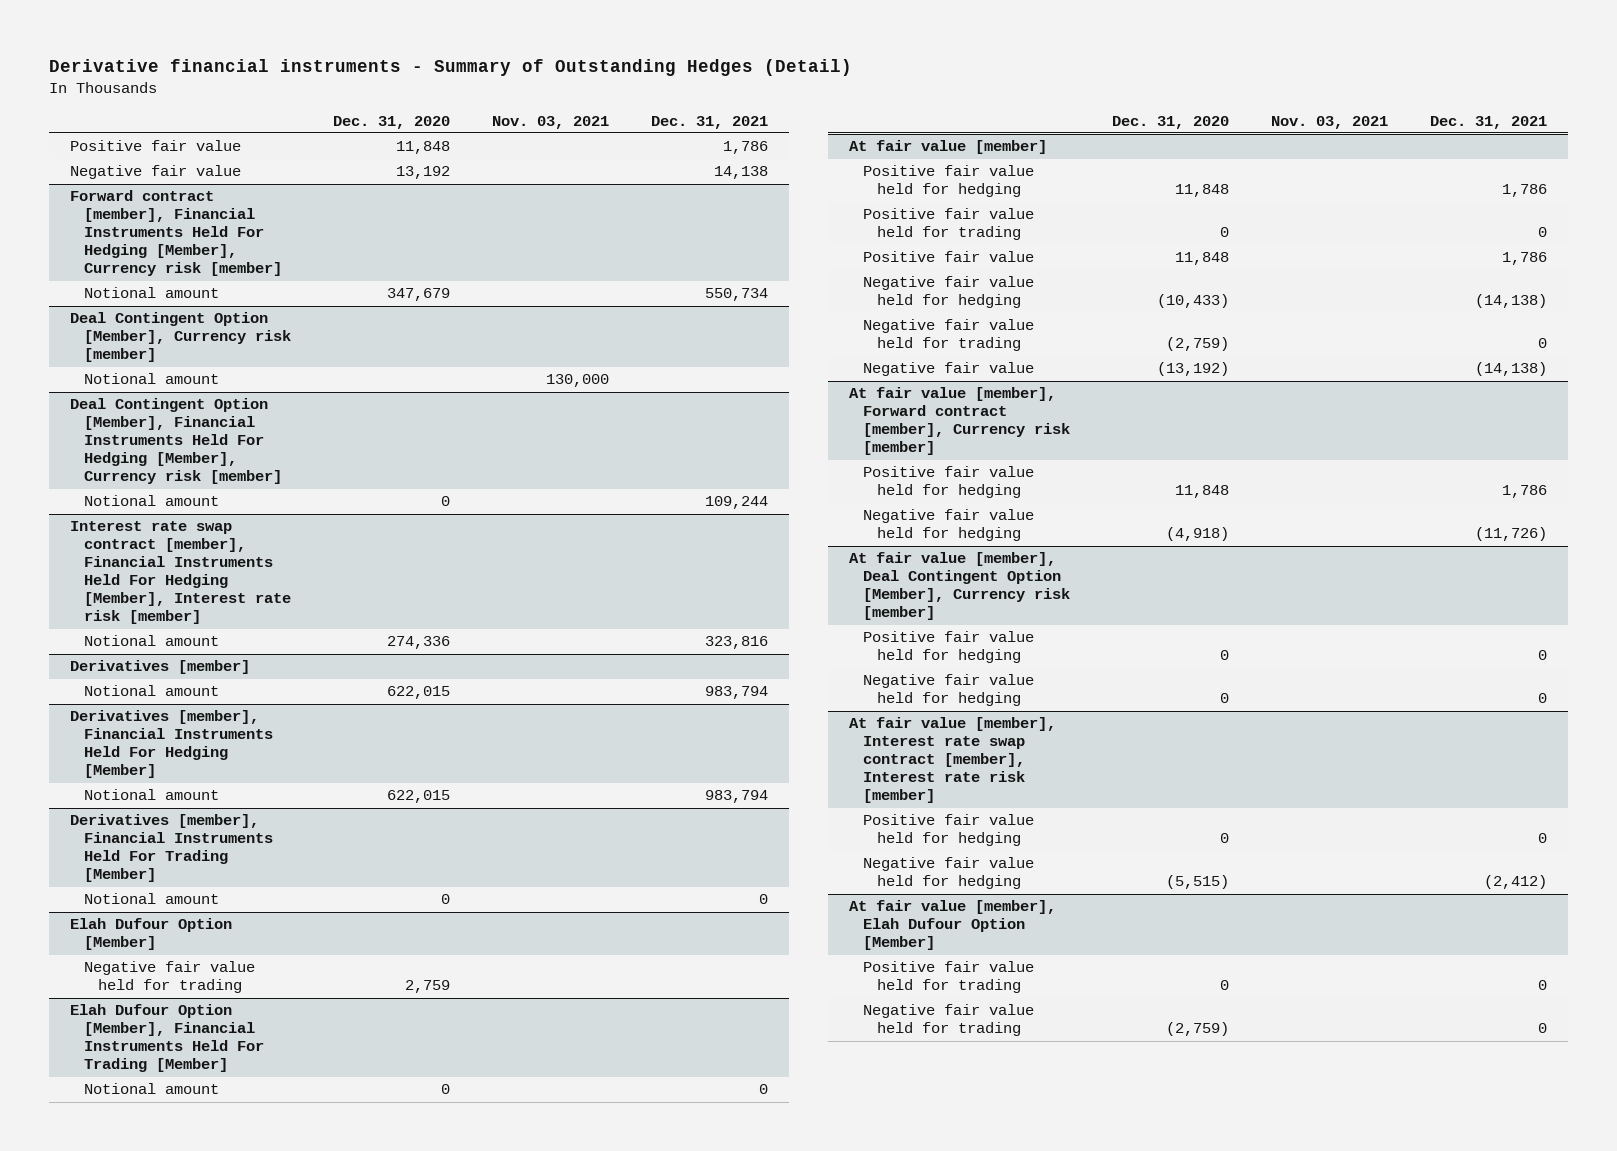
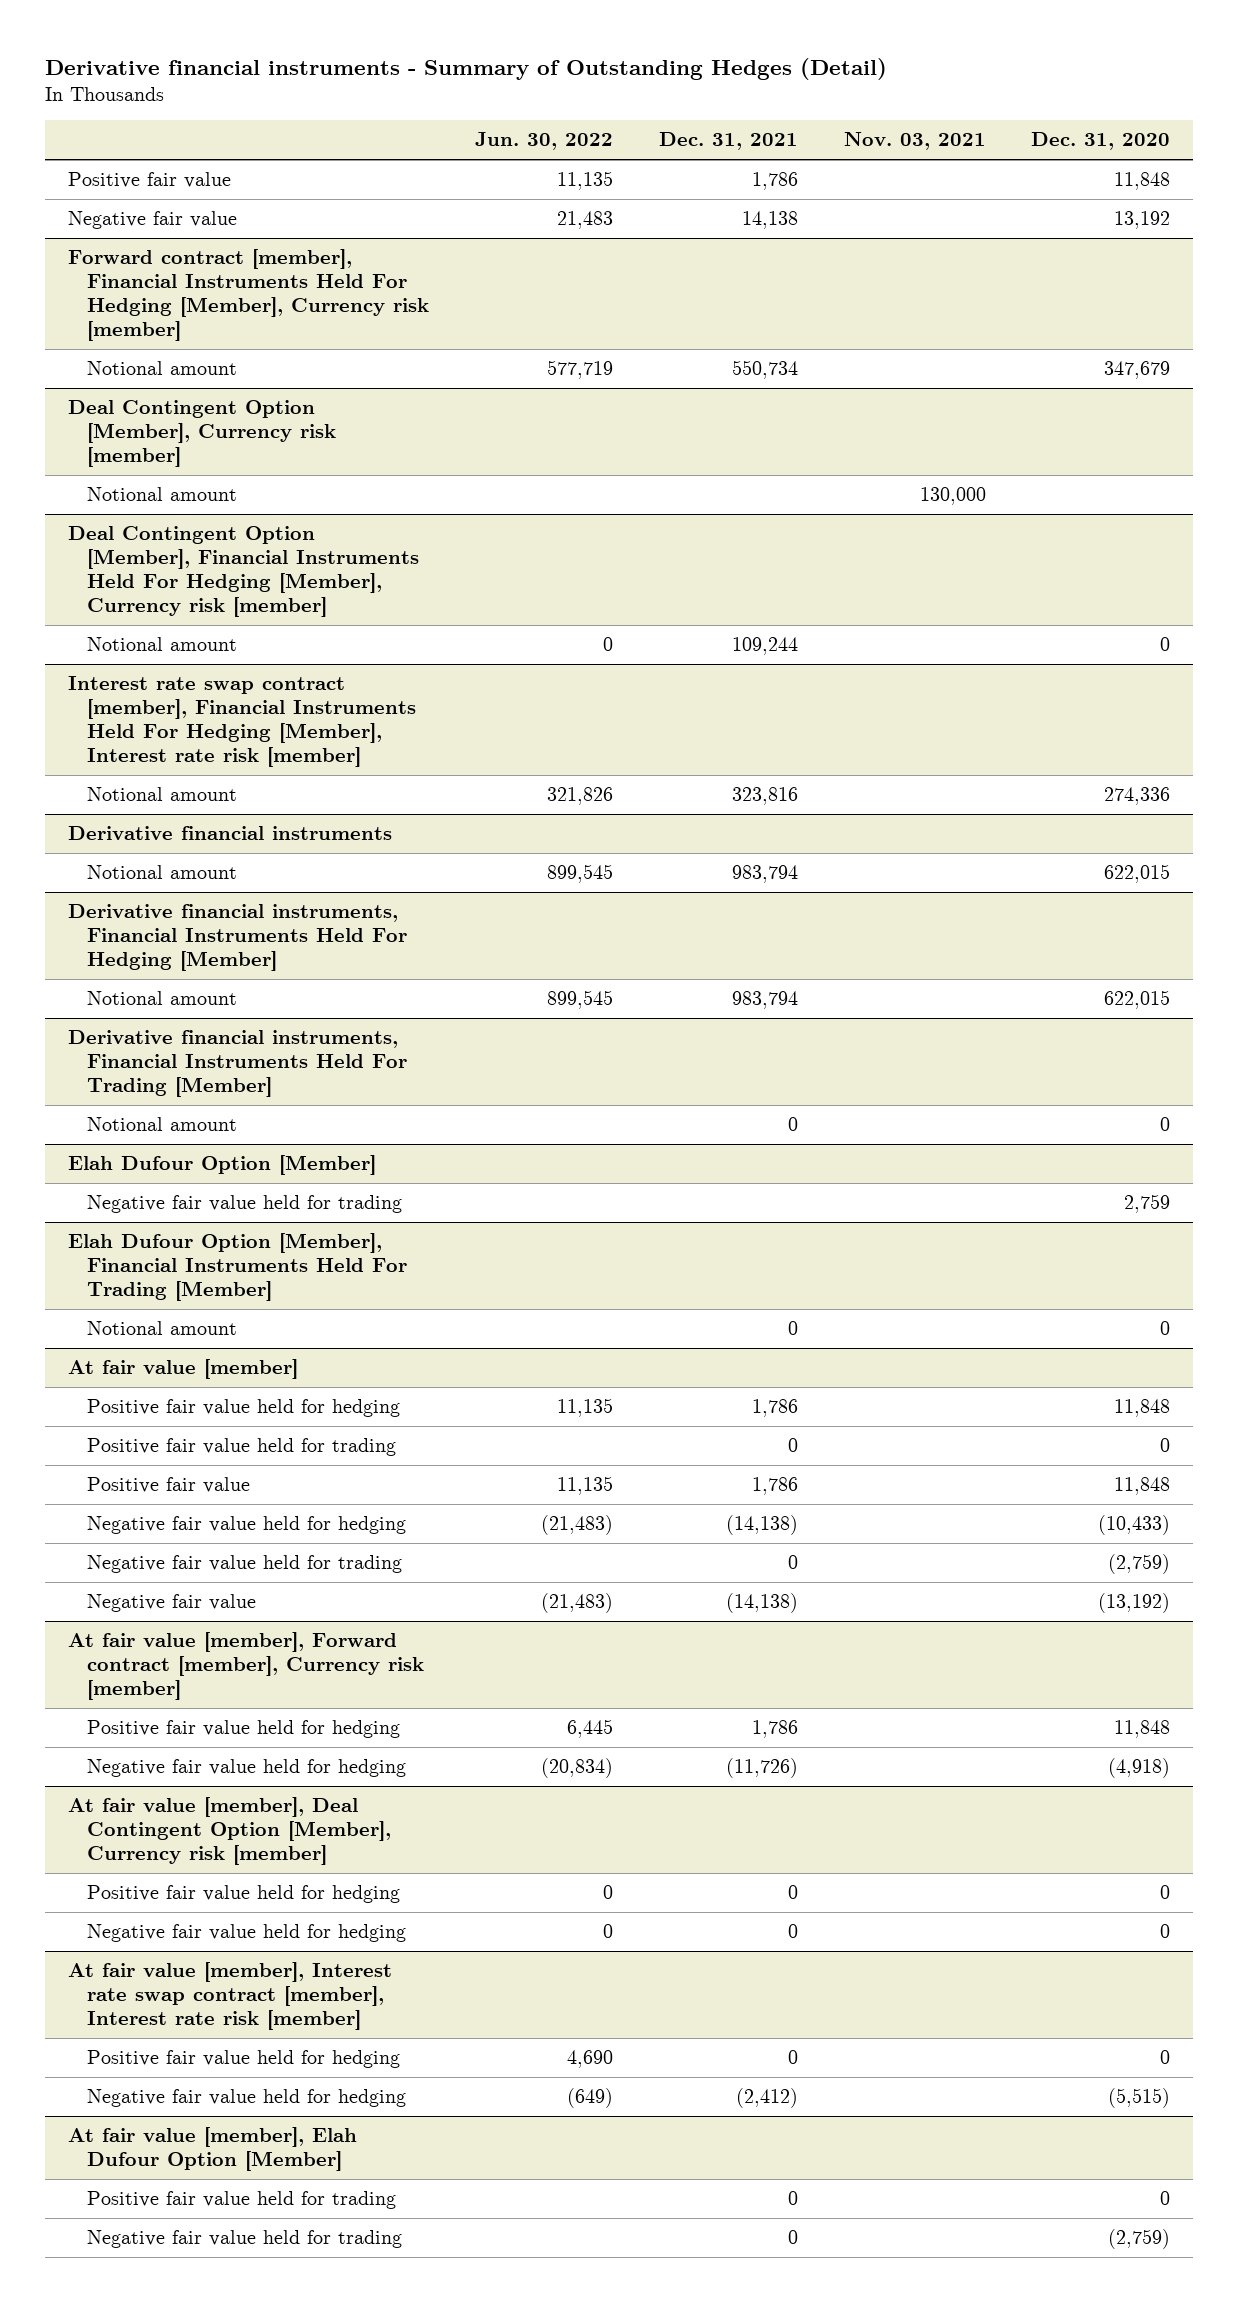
none -> [474,132,613,151] Jun. 30, 2022
[69,660,250,675] Derivatives [member] -> [67,826,392,841] Derivative financial instruments
[69,710,273,779] Derivatives [member], Financial Instruments Held For Hedging [Member] -> [67,904,408,972] Derivative financial instruments, Financial Instruments Held For Hedging [Member]
[69,814,273,883] Derivatives [member], Financial Instruments Held For Trading [Member] -> [67,1030,408,1098] Derivative financial instruments, Financial Instruments Held For Trading [Member]

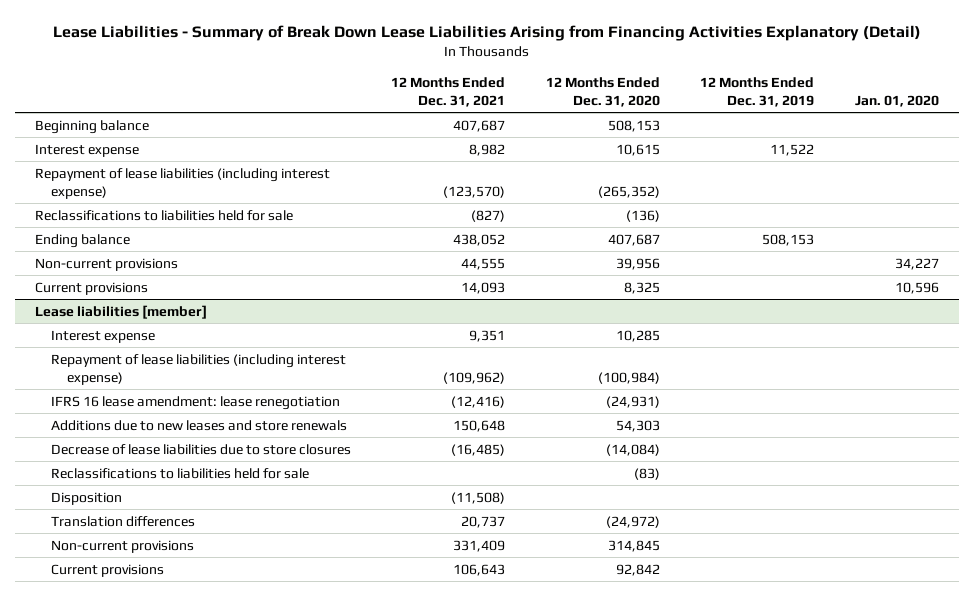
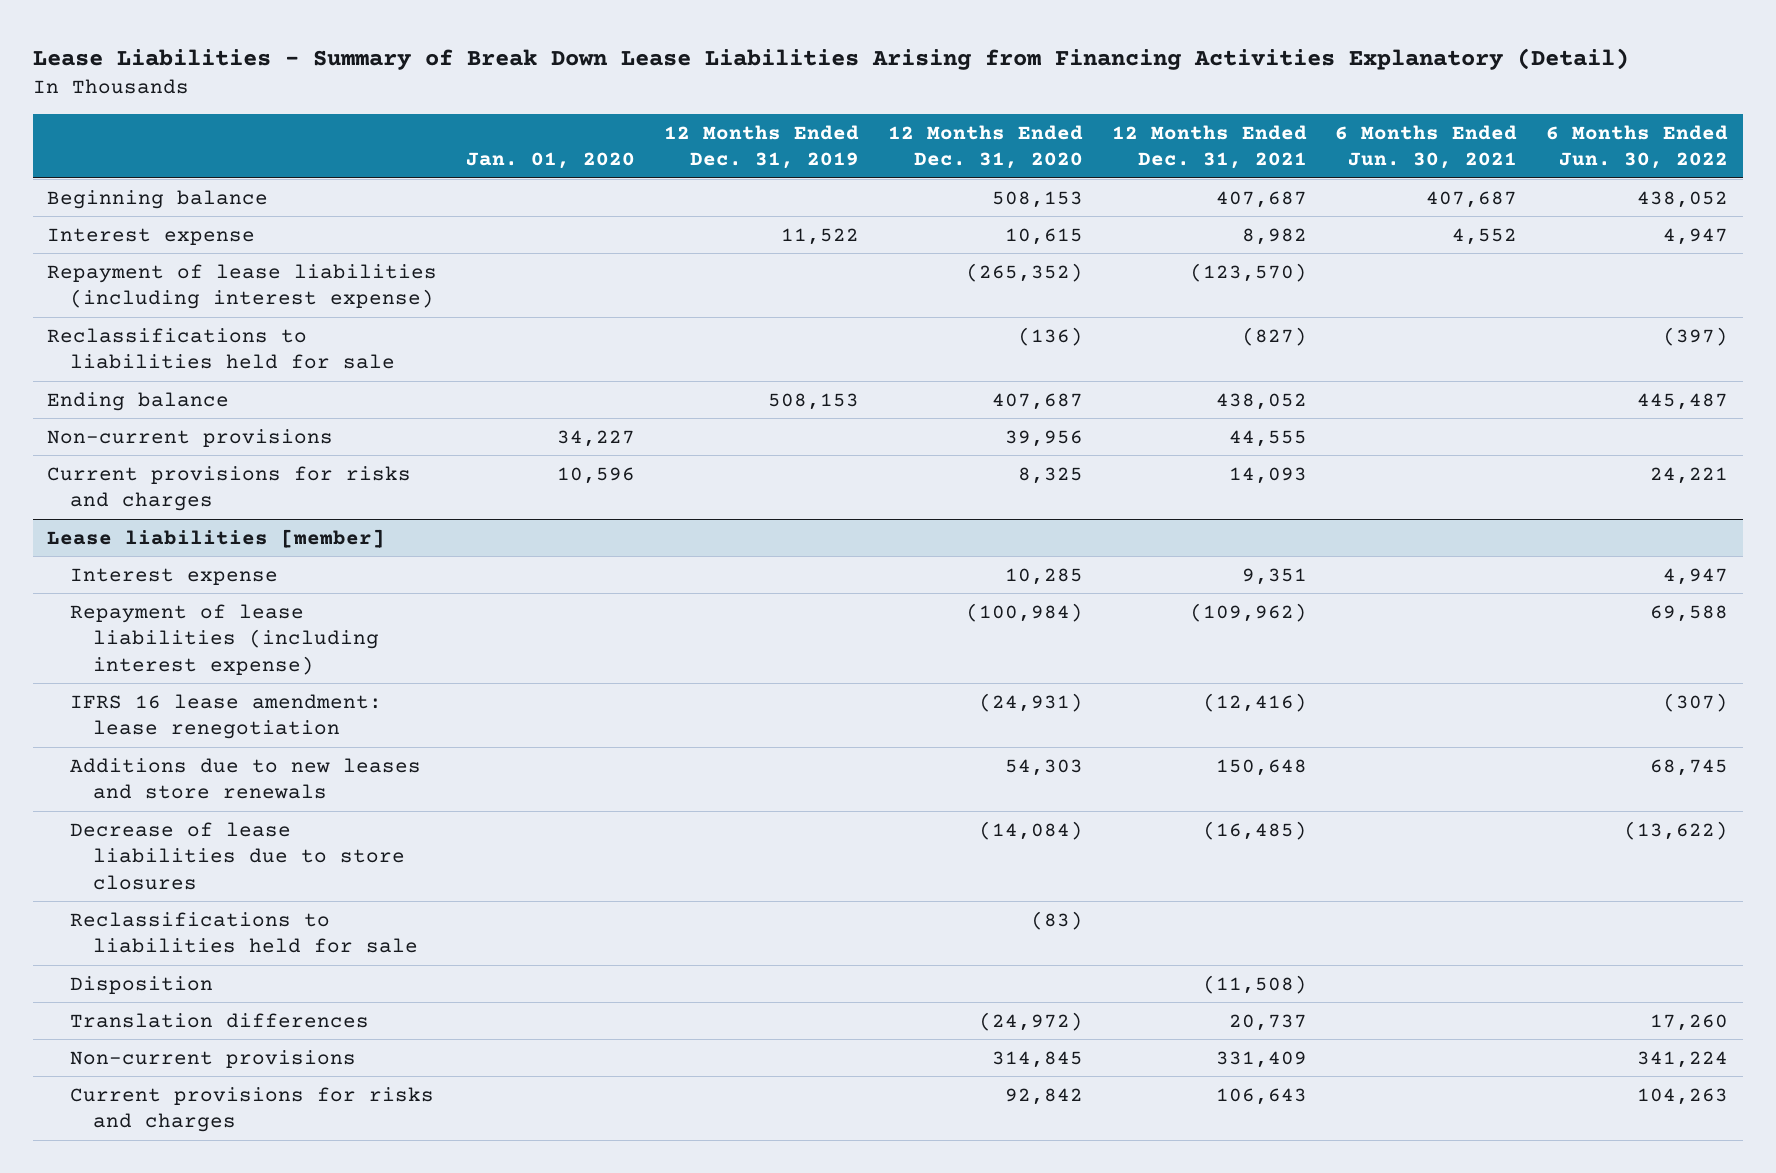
none -> [1335,124,1518,170] 6 Months Ended Jun. 30, 2021
none -> [1546,124,1729,170] 6 Months Ended Jun. 30, 2022
[35,281,149,295] Current provisions -> [47,465,412,512] Current provisions for risks and charges
[51,563,165,577] Current provisions -> [70,1086,435,1133] Current provisions for risks and charges

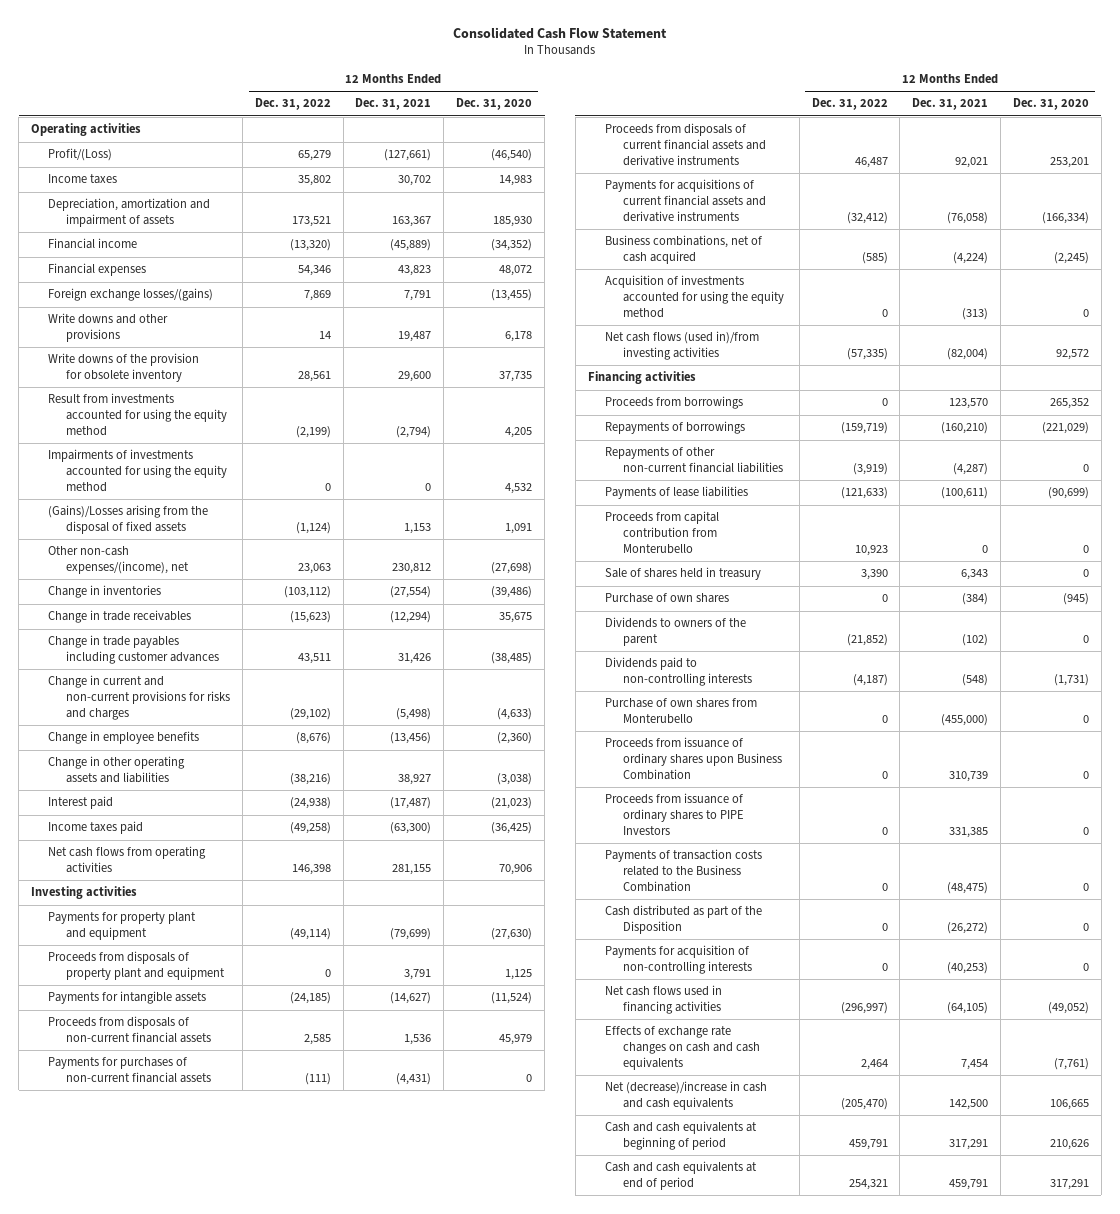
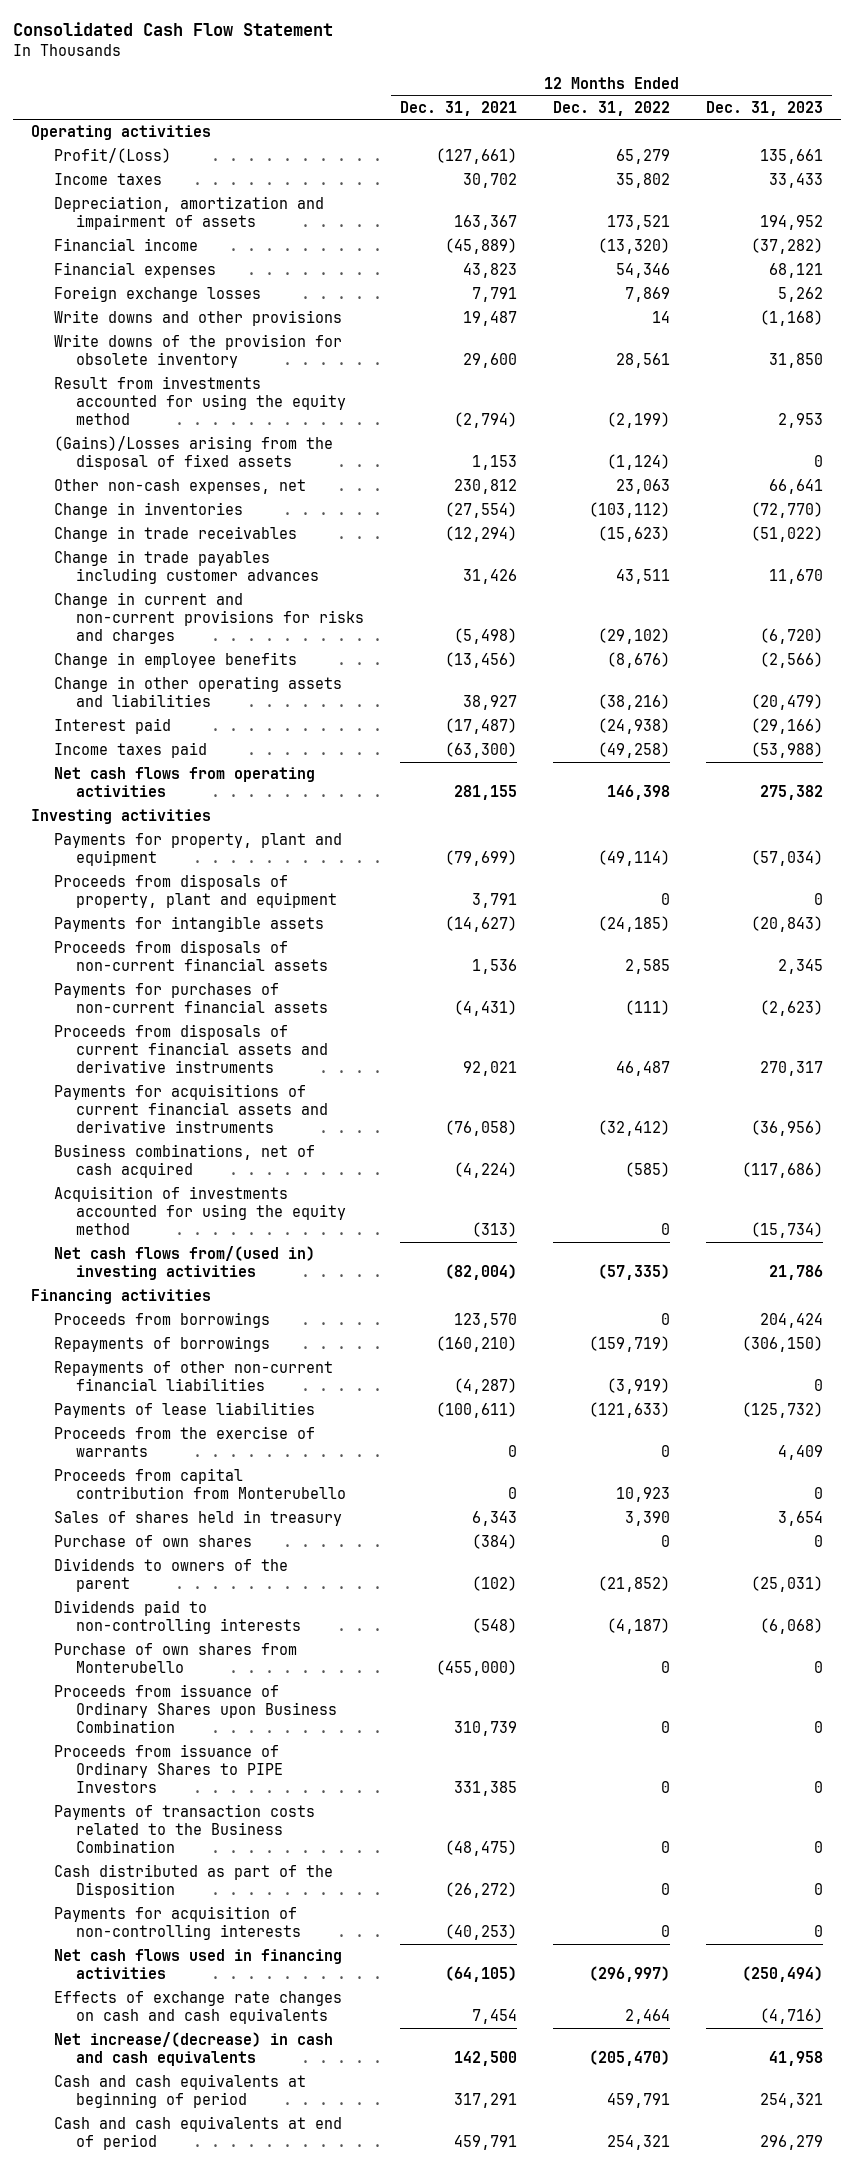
[456,98,533,111] Dec. 31, 2020 -> none
none -> [706,100,824,116] Dec. 31, 2023
[48,288,214,302] Foreign exchange losses/(gains) -> [53,286,261,303] Foreign exchange losses
[48,449,228,492] Impairments of investments accounted for using the equity method -> none
[48,546,190,575] Other non-cash expenses/(income), net -> [53,479,306,495] Other non-cash expenses, net
[48,912,197,941] Payments for property plant and equipment -> [53,833,342,867] Payments for property, plant and equipment
[48,951,226,981] Proceeds from disposals of property plant and equipment -> [53,874,337,909] Proceeds from disposals of property, plant and equipment
[605,331,760,361] Net cash flows (used in)/from investing activities -> [53,1246,315,1281] Net cash flows from/(used in) investing activities
none -> [53,1426,315,1458] Proceeds from the exercise of warrants
[605,567,762,581] Sale of shares held in treasury -> [53,1510,342,1527] Sales of shares held in treasury
[605,737,782,780] Proceeds from issuance of ordinary shares upon Business Combination -> [53,1684,337,1734] Proceeds from issuance of Ordinary Shares upon Business Combination
[605,793,744,835] Proceeds from issuance of ordinary shares to PIPE Investors -> [53,1744,283,1794] Proceeds from issuance of Ordinary Shares to PIPE Investors
[605,1081,768,1111] Net (decrease)/increase in cash and cash equivalents -> [53,2032,333,2067] Net increase/(decrease) in cash and cash equivalents

